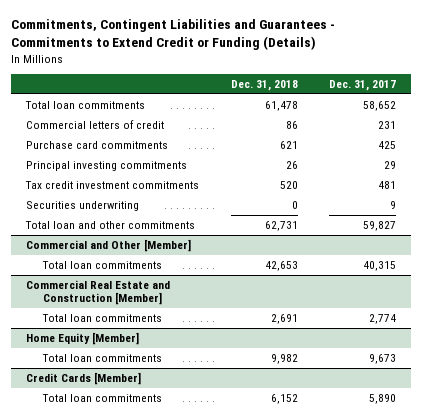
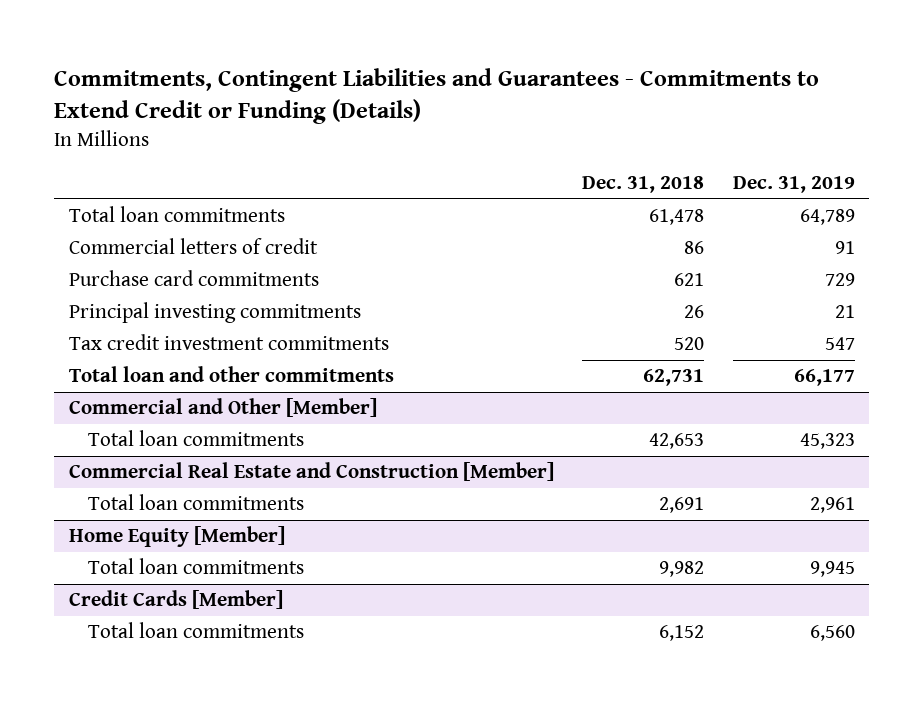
[328,80,396,92] Dec. 31, 2017 -> none
none -> [733,176,856,194] Dec. 31, 2019
[26,200,140,211] Securities underwriting -> none

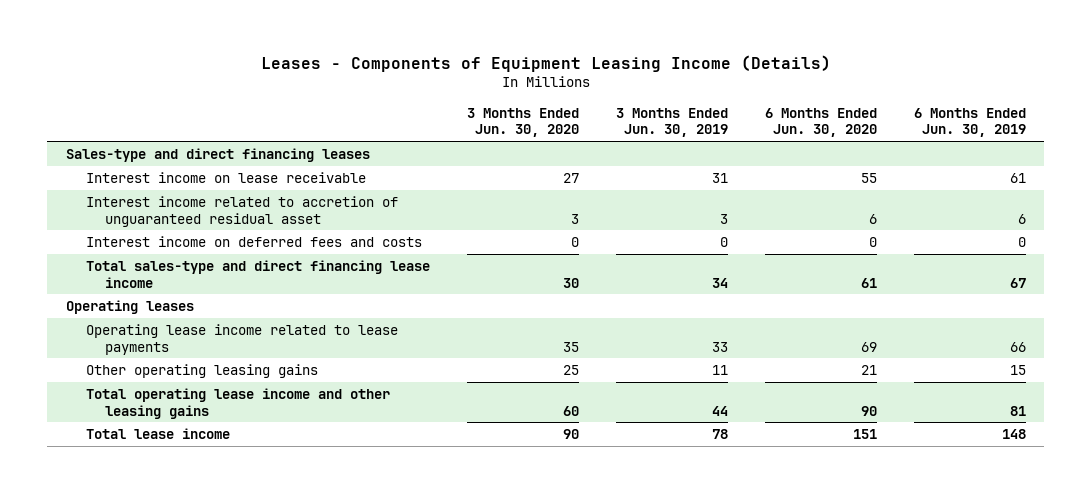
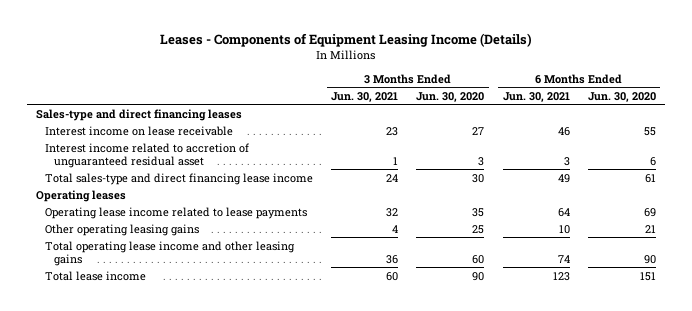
[615,107,728,138] 3 Months Ended Jun. 30, 2019 -> none
[913,107,1026,138] 6 Months Ended Jun. 30, 2019 -> none
none -> [331,91,399,102] Jun. 30, 2021
none -> [502,91,570,102] Jun. 30, 2021
[85,235,422,247] Interest income on deferred fees and costs -> none

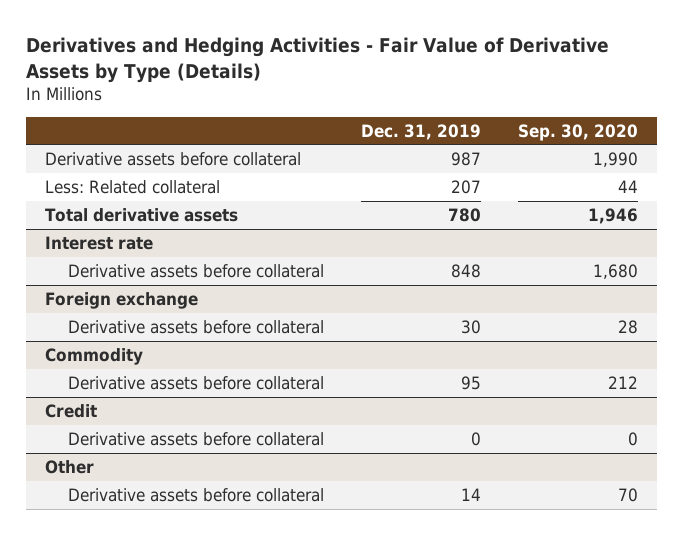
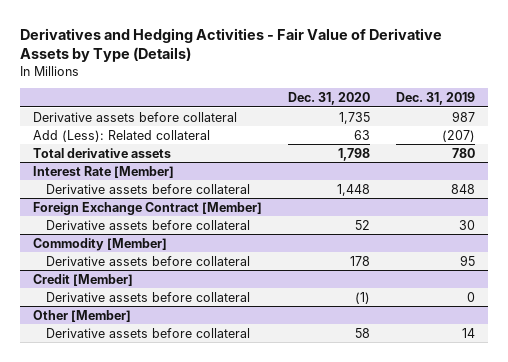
[518,123,639,141] Sep. 30, 2020 -> none
none -> [288,92,371,106] Dec. 31, 2020
[44,179,220,194] Less: Related collateral -> [33,129,211,142] Add (Less): Related collateral
[450,179,481,194] 207 -> [441,129,475,142] (207)
[44,235,153,250] Interest rate -> [33,165,175,178] Interest Rate [Member]
[44,291,198,309] Foreign exchange -> [33,201,263,215] Foreign Exchange Contract [Member]
[44,347,143,365] Commodity -> [33,237,168,251] Commodity [Member]
[44,403,97,418] Credit -> [33,273,134,286] Credit [Member]
[44,459,94,474] Other -> [33,309,132,322] Other [Member]

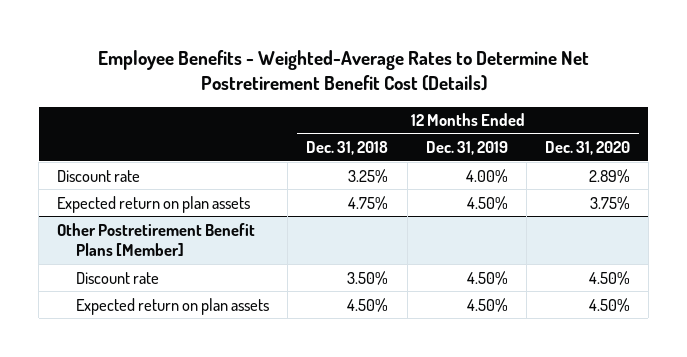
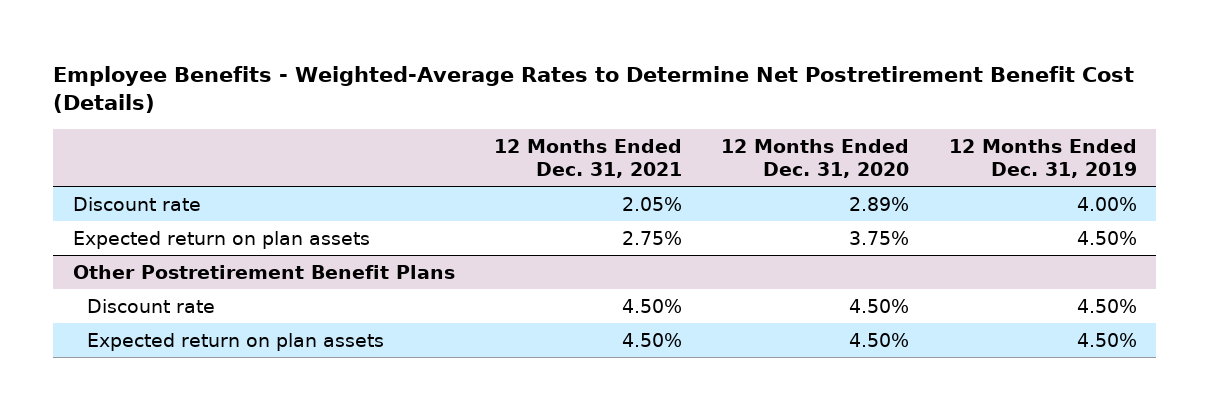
[306,141,389,156] Dec. 31, 2018 -> none
none -> [494,138,683,179] 12 Months Ended Dec. 31, 2021
[57,222,256,257] Other Postretirement Benefit Plans [Member] -> [72,264,455,279] Other Postretirement Benefit Plans

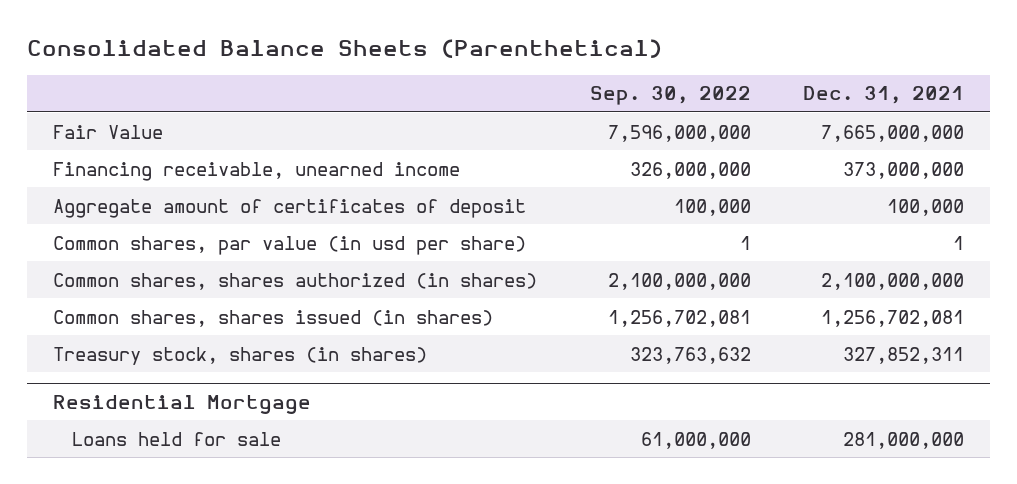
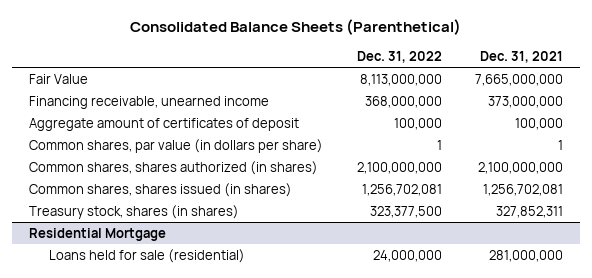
[589,86,751,106] Sep. 30, 2022 -> none
none -> [356,50,442,63] Dec. 31, 2022
[53,235,527,255] Common shares, par value (in usd per share) -> [28,138,323,153] Common shares, par value (in dollars per share)
[71,431,281,446] Loans held for sale -> [48,248,245,263] Loans held for sale (residential)

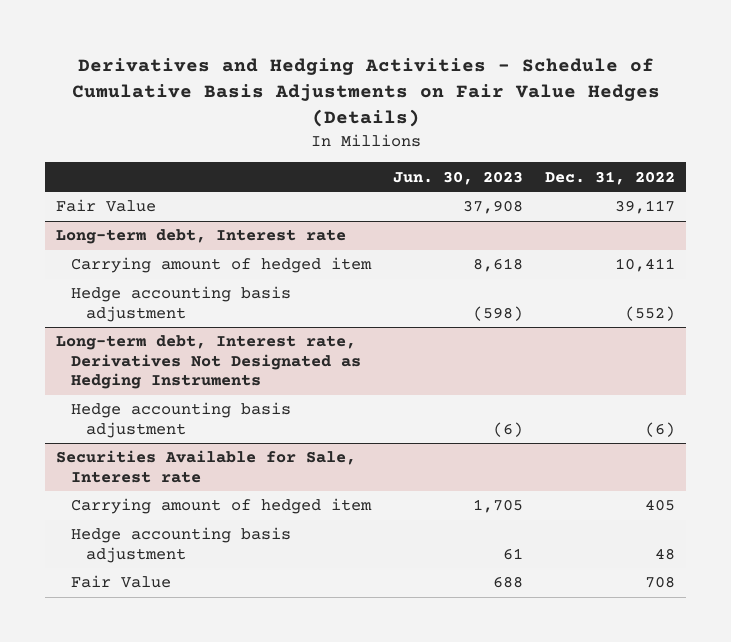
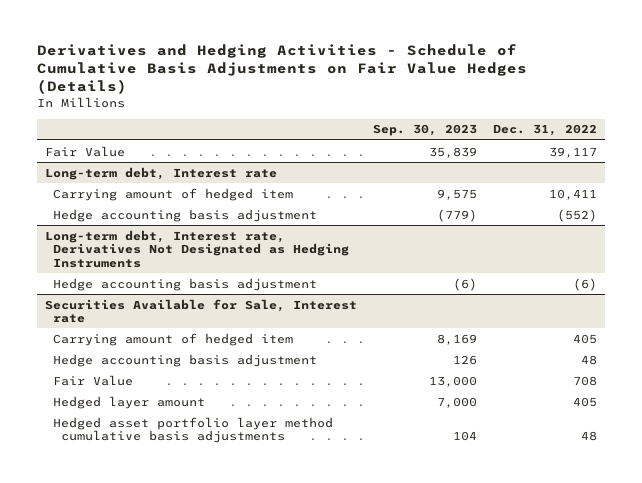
[393,170,524,185] Jun. 30, 2023 -> none
none -> [372,124,477,137] Sep. 30, 2023
none -> [53,395,206,409] Hedged layer amount
none -> [53,416,334,444] Hedged asset portfolio layer method cumulative basis adjustments

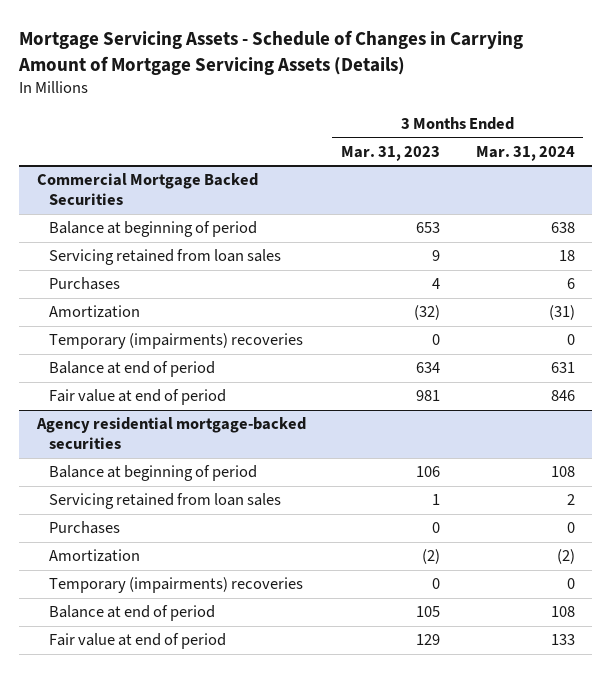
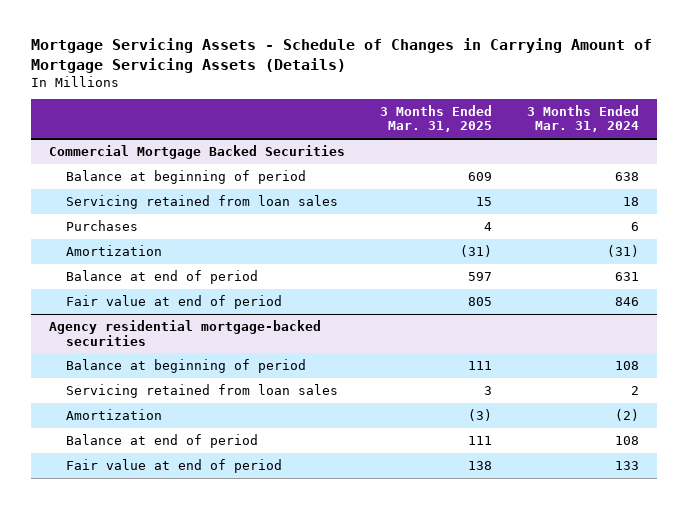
[341,145,441,161] Mar. 31, 2023 -> none
none -> [379,104,492,133] 3 Months Ended Mar. 31, 2025
[49,333,304,350] Temporary (impairments) recoveries -> none
[49,521,121,535] Purchases -> none
[49,577,304,594] Temporary (impairments) recoveries -> none

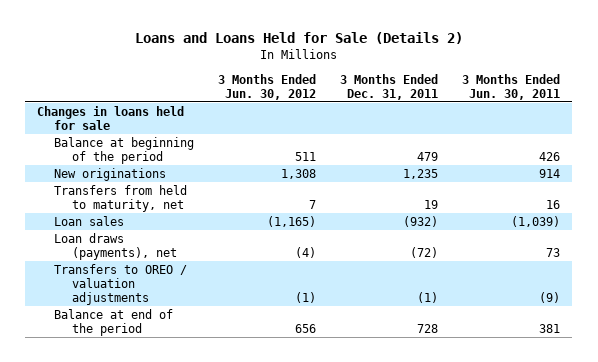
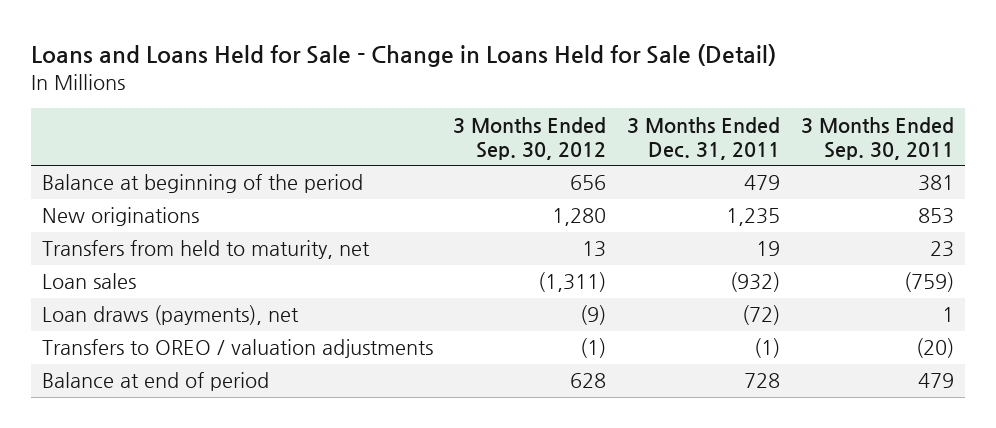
[134,32,463,45] Loans and Loans Held for Sale (Details 2) -> [31,43,777,67] Loans and Loans Held for Sale - Change in Loans Held for Sale (Detail)
[218,73,317,100] 3 Months Ended Jun. 30, 2012 -> none
[462,73,561,100] 3 Months Ended Jun. 30, 2011 -> none
none -> [453,116,607,160] 3 Months Ended Sep. 30, 2012
none -> [801,116,955,160] 3 Months Ended Sep. 30, 2011
[37,105,185,130] Changes in loans held for sale -> none
[54,308,174,336] Balance at end of the period -> [41,372,269,392] Balance at end of period

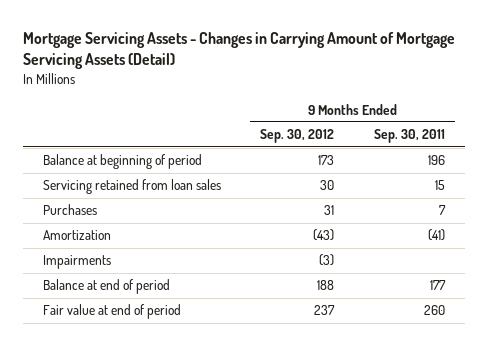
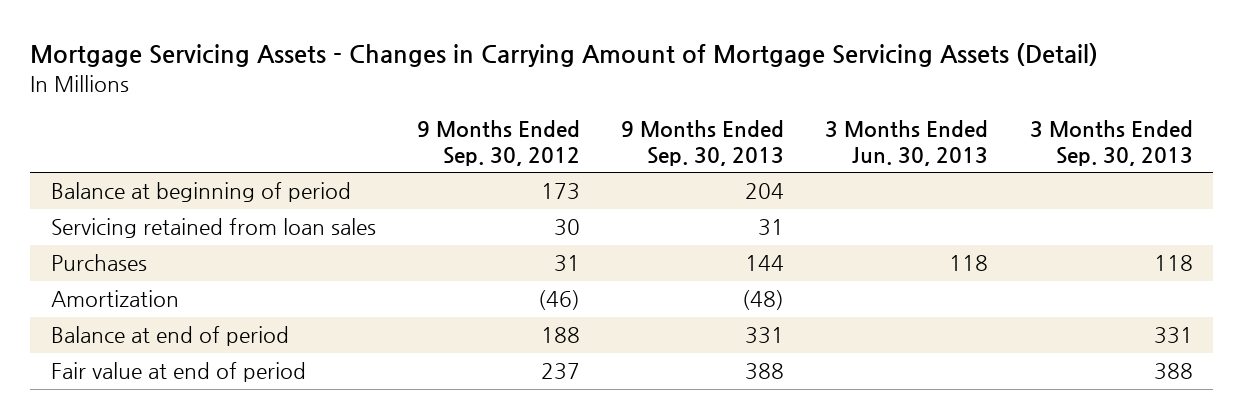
[373,129,445,144] Sep. 30, 2011 -> none
none -> [621,120,785,166] 9 Months Ended Sep. 30, 2013
none -> [825,120,989,166] 3 Months Ended Jun. 30, 2013
none -> [1029,120,1193,166] 3 Months Ended Sep. 30, 2013
[42,255,111,270] Impairments -> none
[313,229,335,242] (43) -> [537,290,580,311] (46)

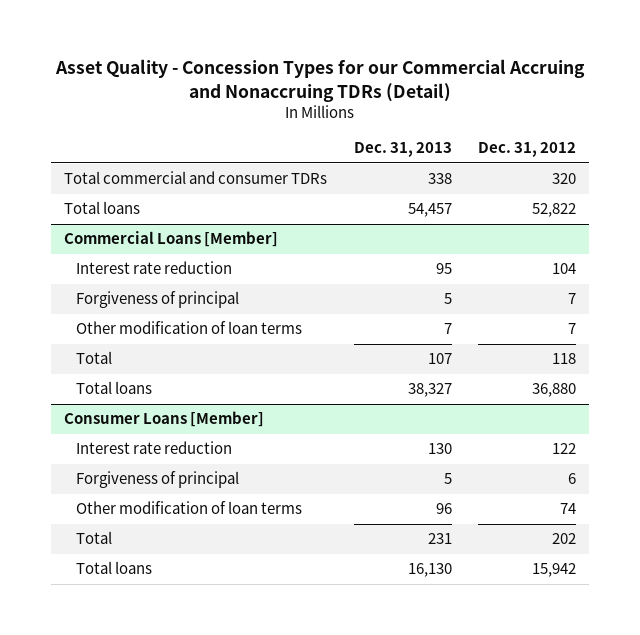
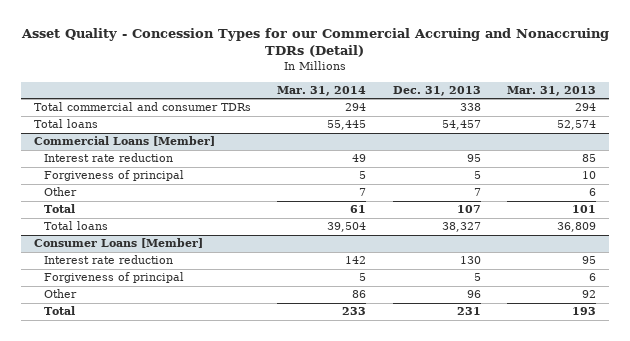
[477,142,576,158] Dec. 31, 2012 -> none
none -> [277,86,367,97] Mar. 31, 2014
none -> [506,86,596,97] Mar. 31, 2013
[75,321,302,335] Other modification of loan terms -> [44,187,78,197] Other
[75,501,302,515] Other modification of loan terms -> [44,289,78,299] Other
[75,561,152,575] Total loans -> none

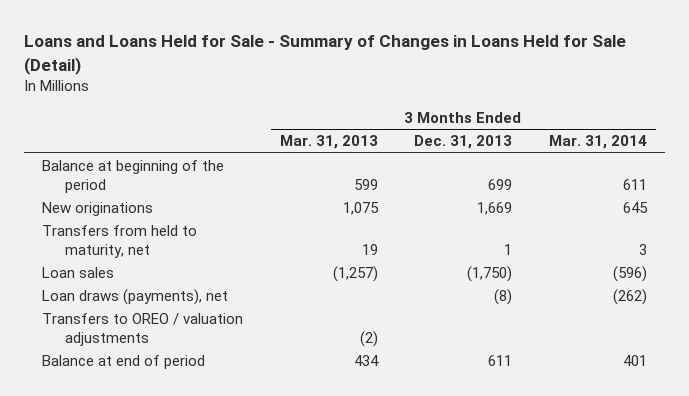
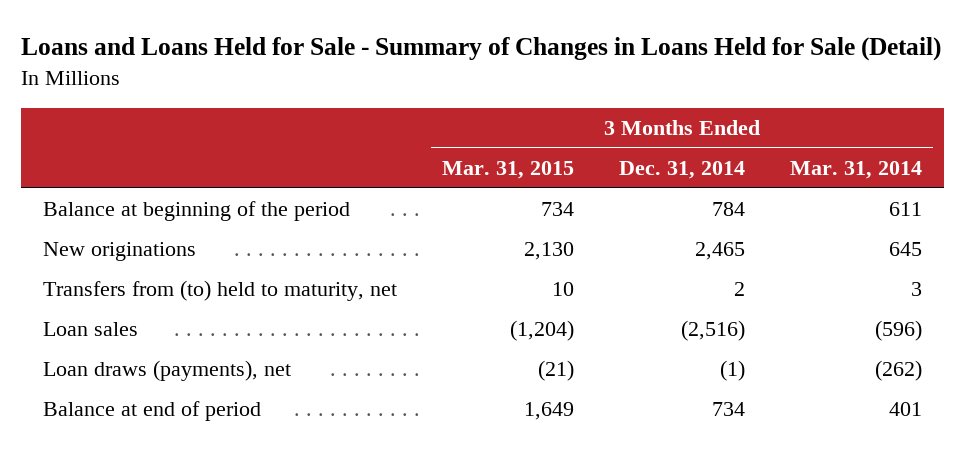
[279,135,378,150] Mar. 31, 2013 -> none
[414,135,513,150] Dec. 31, 2013 -> none
none -> [442,160,575,179] Mar. 31, 2015
none -> [618,160,745,179] Dec. 31, 2014
[42,225,198,259] Transfers from held to maturity, net -> [43,280,398,302] Transfers from (to) held to maturity, net
[42,313,244,347] Transfers to OREO / valuation adjustments -> none

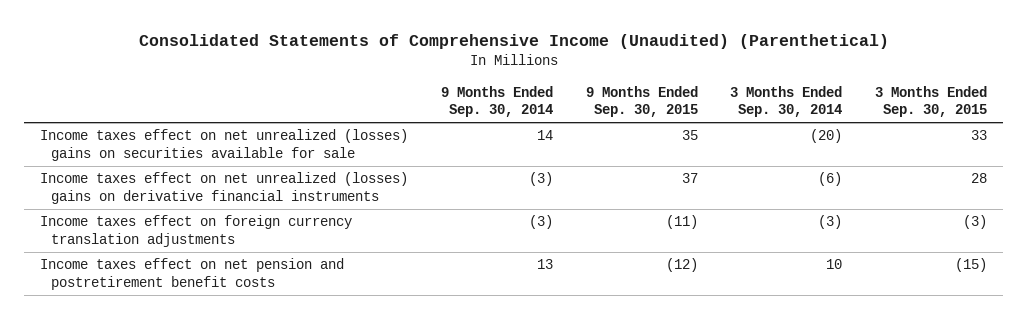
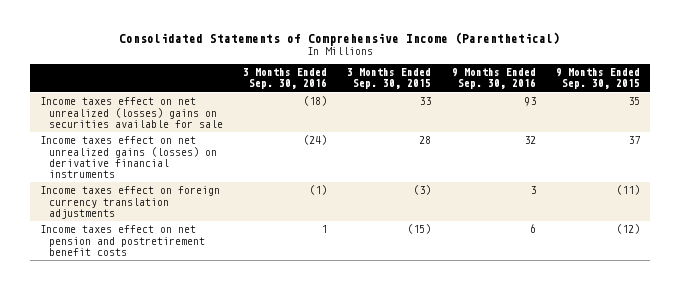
[138,33,889,49] Consolidated Statements of Comprehensive Income (Unaudited) (Parenthetical) -> [118,32,560,47] Consolidated Statements of Comprehensive Income (Parenthetical)
[440,85,553,118] 9 Months Ended Sep. 30, 2014 -> none
[730,85,843,118] 3 Months Ended Sep. 30, 2014 -> none
none -> [243,68,328,90] 3 Months Ended Sep. 30, 2016
none -> [451,68,536,90] 9 Months Ended Sep. 30, 2016
[40,172,409,204] Income taxes effect on net unrealized (losses) gains on derivative financial instruments -> [39,136,217,179] Income taxes effect on net unrealized gains (losses) on derivative financial instruments

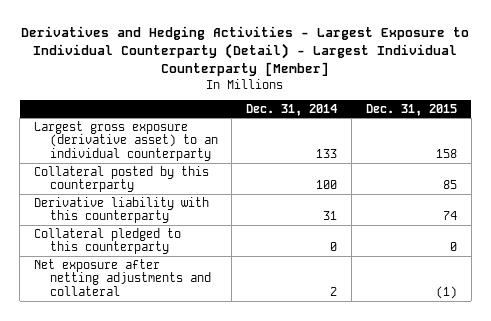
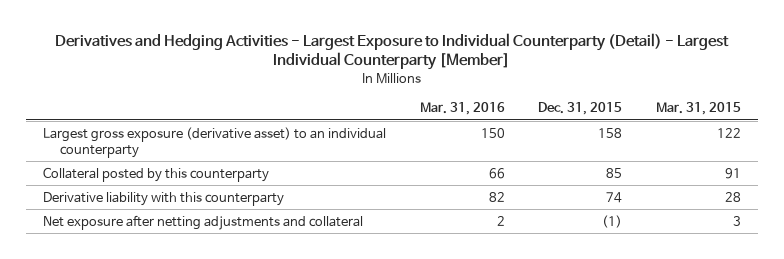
[246,103,338,116] Dec. 31, 2014 -> none
none -> [419,102,505,116] Mar. 31, 2016
none -> [656,102,742,116] Mar. 31, 2015
[33,227,181,255] Collateral pledged to this counterparty -> none

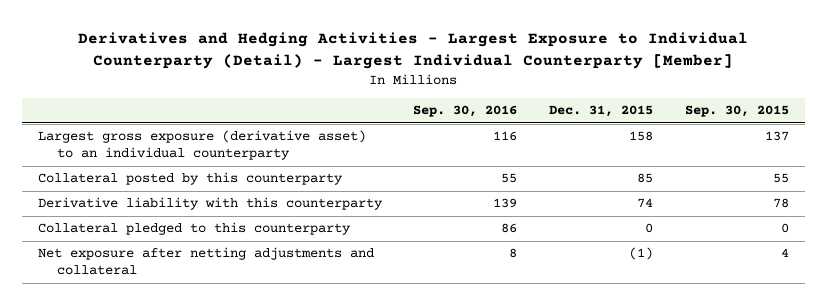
[419,102,505,116] Mar. 31, 2016 -> none
[656,102,742,116] Mar. 31, 2015 -> none
none -> [413,105,518,118] Sep. 30, 2016
none -> [685,105,790,118] Sep. 30, 2015
none -> [37,222,351,236] Collateral pledged to this counterparty

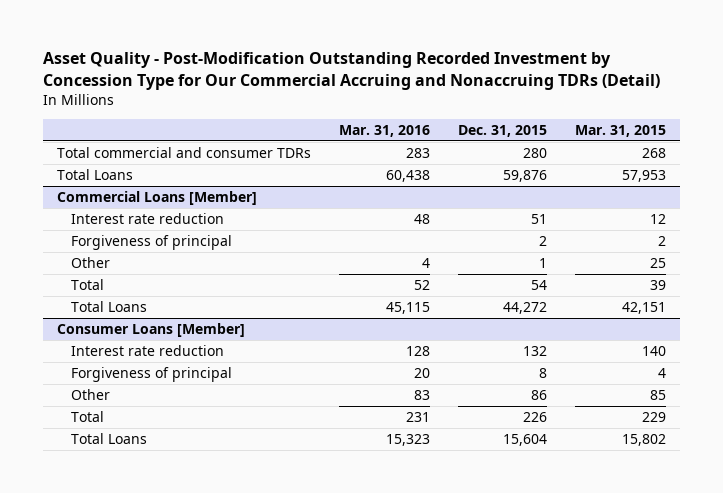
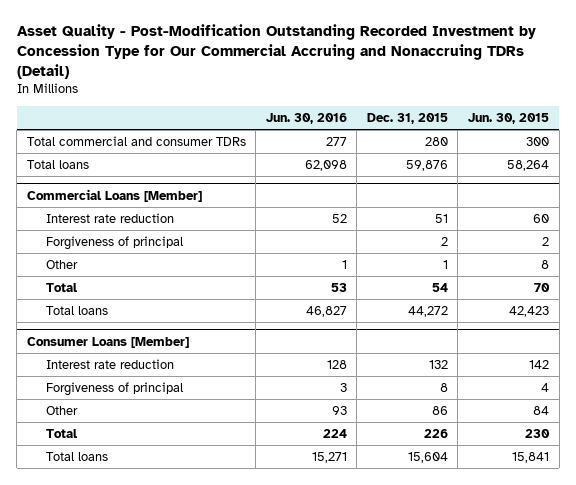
[338,124,430,137] Mar. 31, 2016 -> none
[574,124,666,137] Mar. 31, 2015 -> none
none -> [265,113,347,125] Jun. 30, 2016
none -> [468,113,550,125] Jun. 30, 2015
[56,169,133,181] Total Loans -> [26,159,89,169] Total loans
[70,301,147,313] Total Loans -> [46,305,109,315] Total loans
[70,433,147,445] Total Loans -> [46,451,109,461] Total loans

